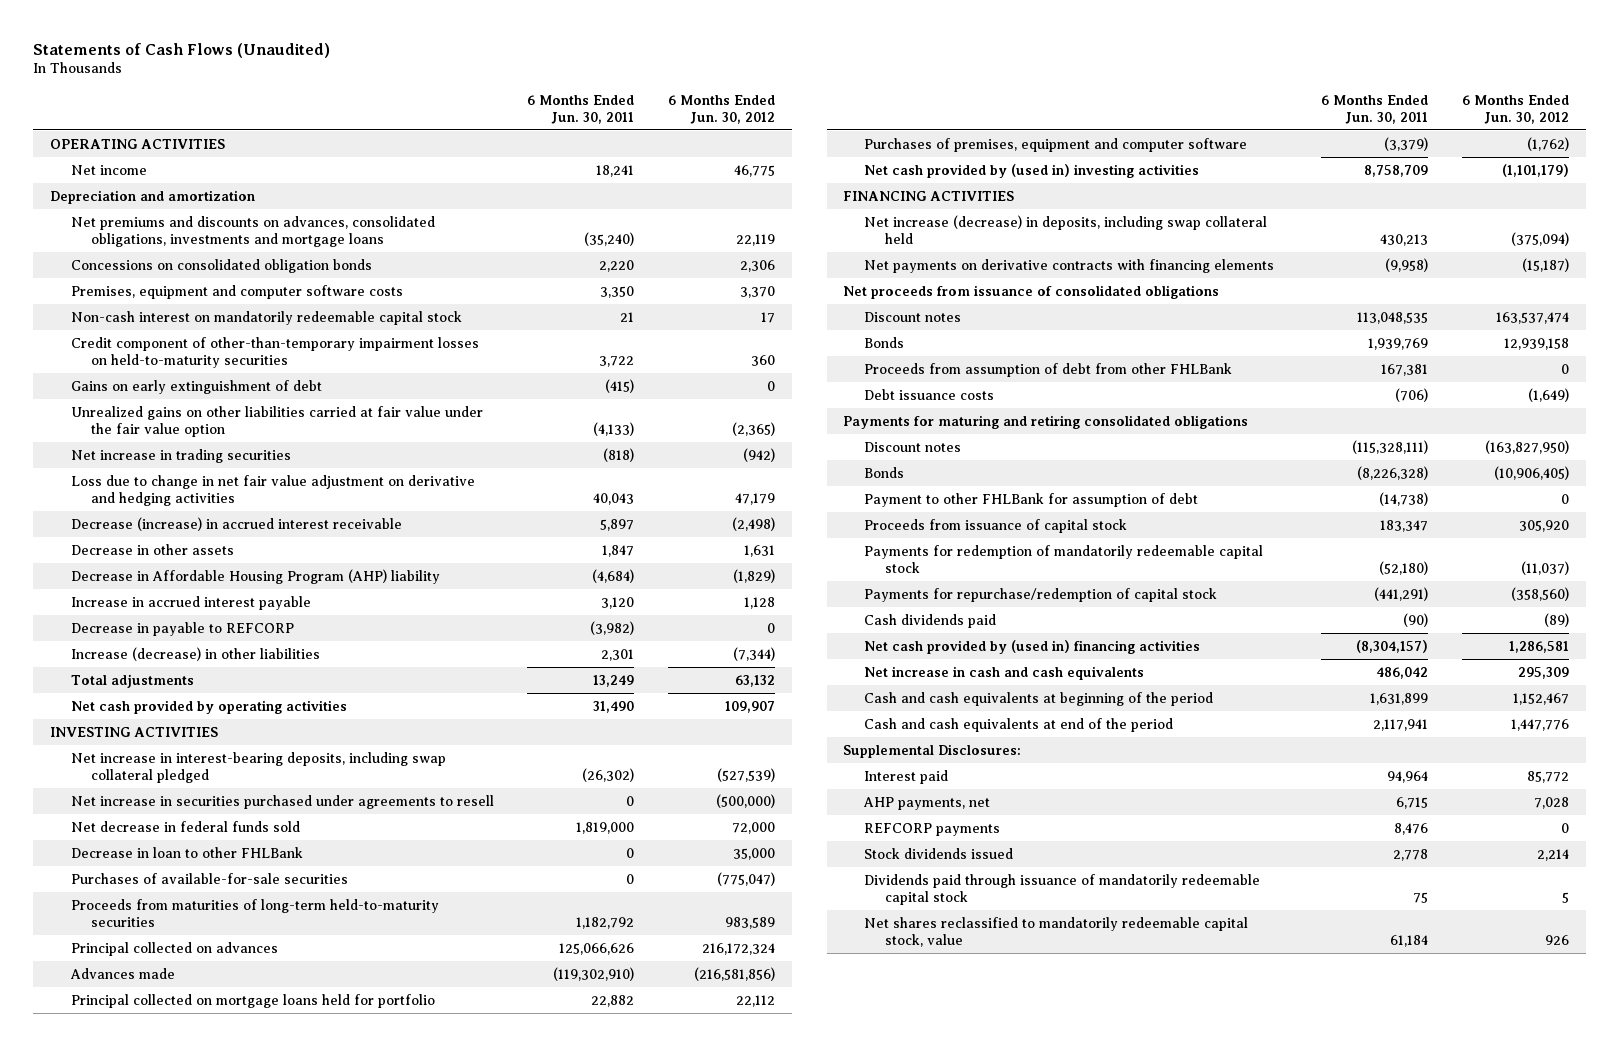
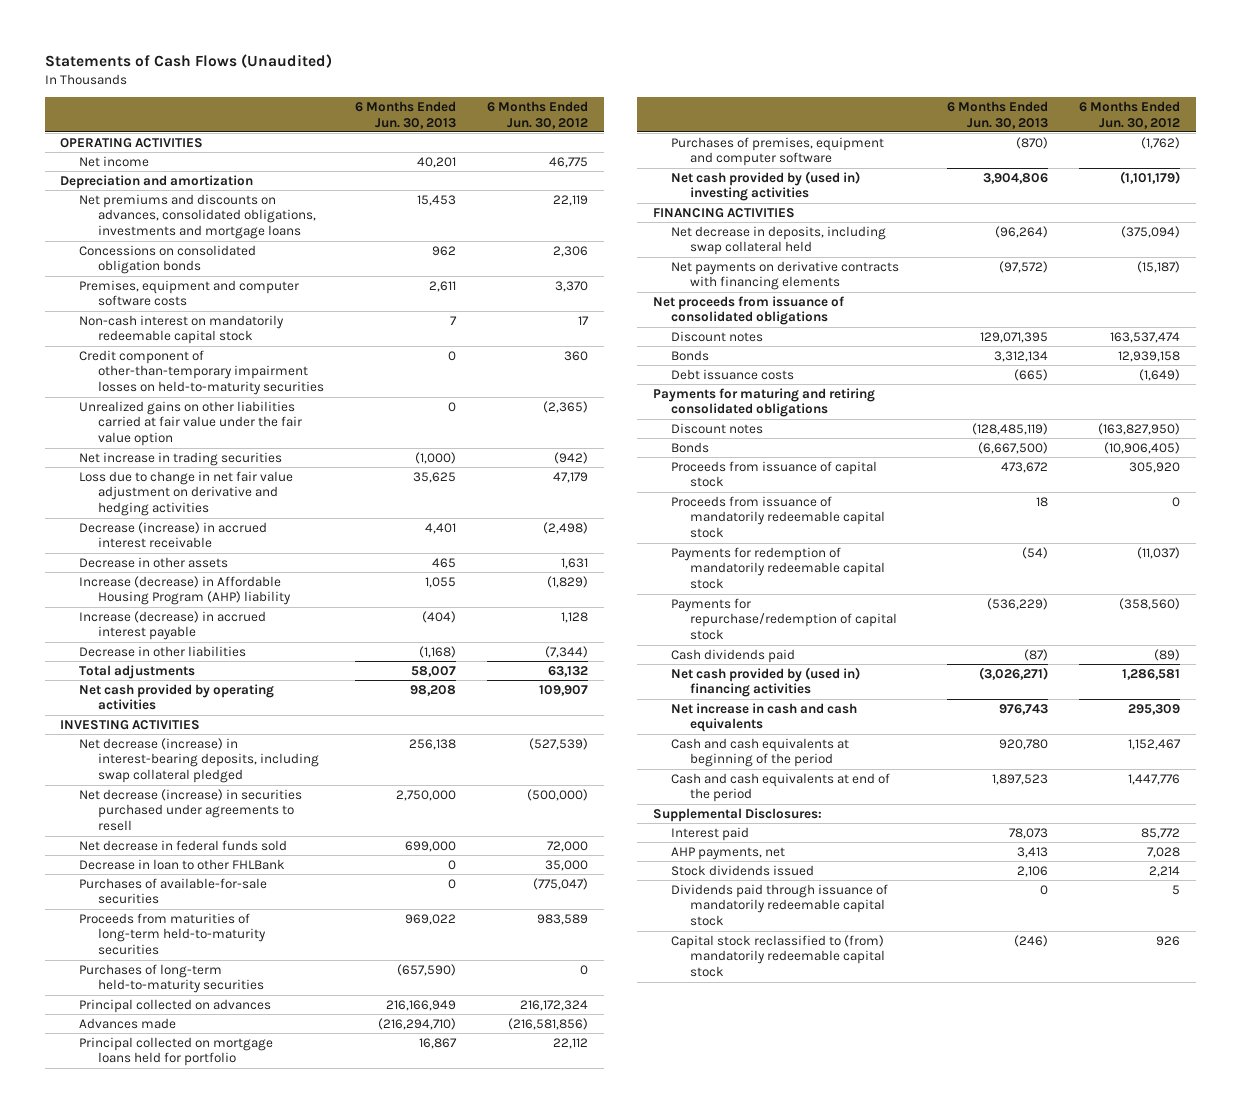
[527,94,635,124] 6 Months Ended Jun. 30, 2011 -> none
none -> [354,100,456,129] 6 Months Ended Jun. 30, 2013
[70,379,322,394] Gains on early extinguishment of debt -> none
[70,621,294,636] Decrease in payable to REFCORP -> none
[70,568,440,584] Decrease in Affordable Housing Program (AHP) liability -> [79,575,291,606] Increase (decrease) in Affordable Housing Program (AHP) liability
[70,595,311,610] Increase in accrued interest payable -> [79,610,267,641] Increase (decrease) in accrued interest payable
[70,646,320,661] Increase (decrease) in other liabilities -> [79,645,247,657] Decrease in other liabilities
[70,751,446,783] Net increase in interest-bearing deposits, including swap collateral pledged -> [79,737,319,784] Net decrease (increase) in interest-bearing deposits, including swap collateral pledged
[70,794,494,809] Net increase in securities purchased under agreements to resell -> [79,788,303,832] Net decrease (increase) in securities purchased under agreements to resell
none -> [79,963,264,994] Purchases of long-term held-to-maturity securities
[864,214,1268,244] Net increase (decrease) in deposits, including swap collateral held -> [671,225,887,256] Net decrease in deposits, including swap collateral held
[864,362,1233,377] Proceeds from assumption of debt from other FHLBank -> none
[864,492,1199,507] Payment to other FHLBank for assumption of debt -> none
none -> [671,495,885,539] Proceeds from issuance of mandatorily redeemable capital stock
[864,822,1001,836] REFCORP payments -> none
[864,916,1249,947] Net shares reclassified to mandatorily redeemable capital stock, value -> [671,934,885,978] Capital stock reclassified to (from) mandatorily redeemable capital stock

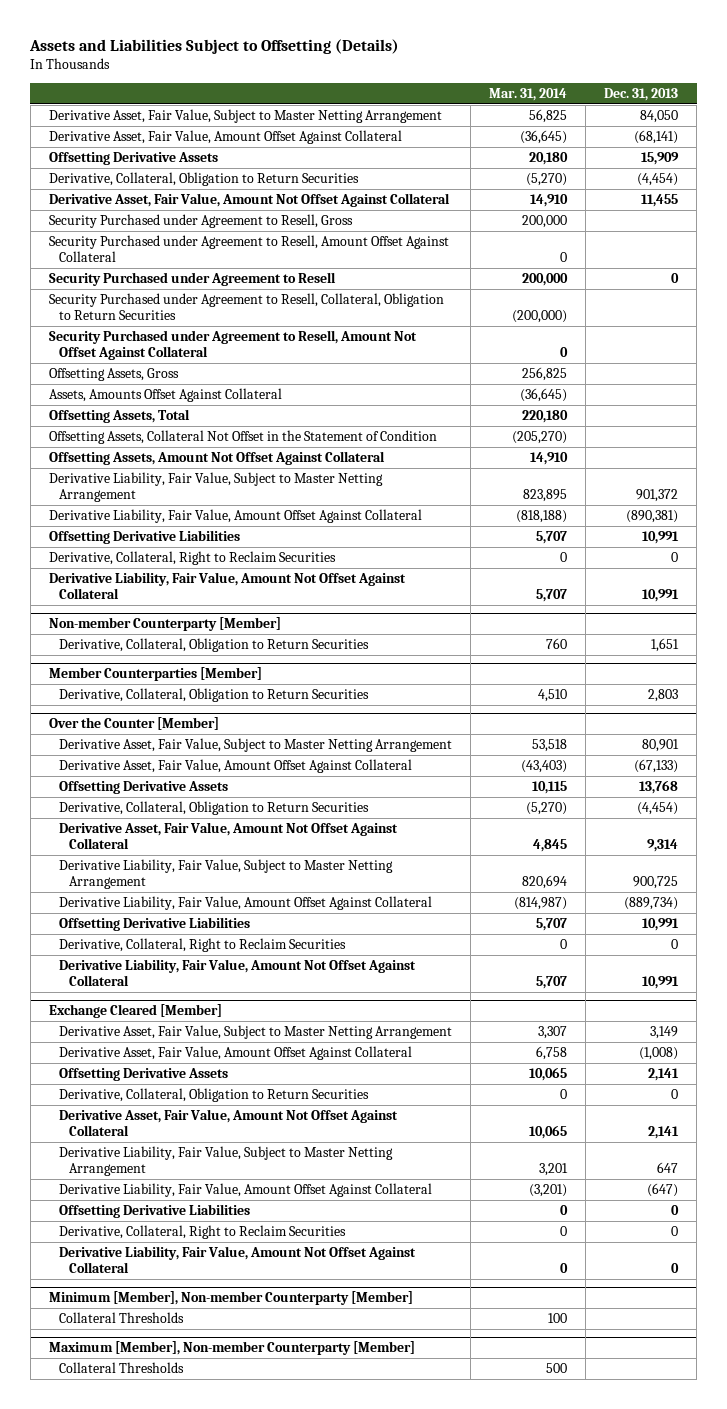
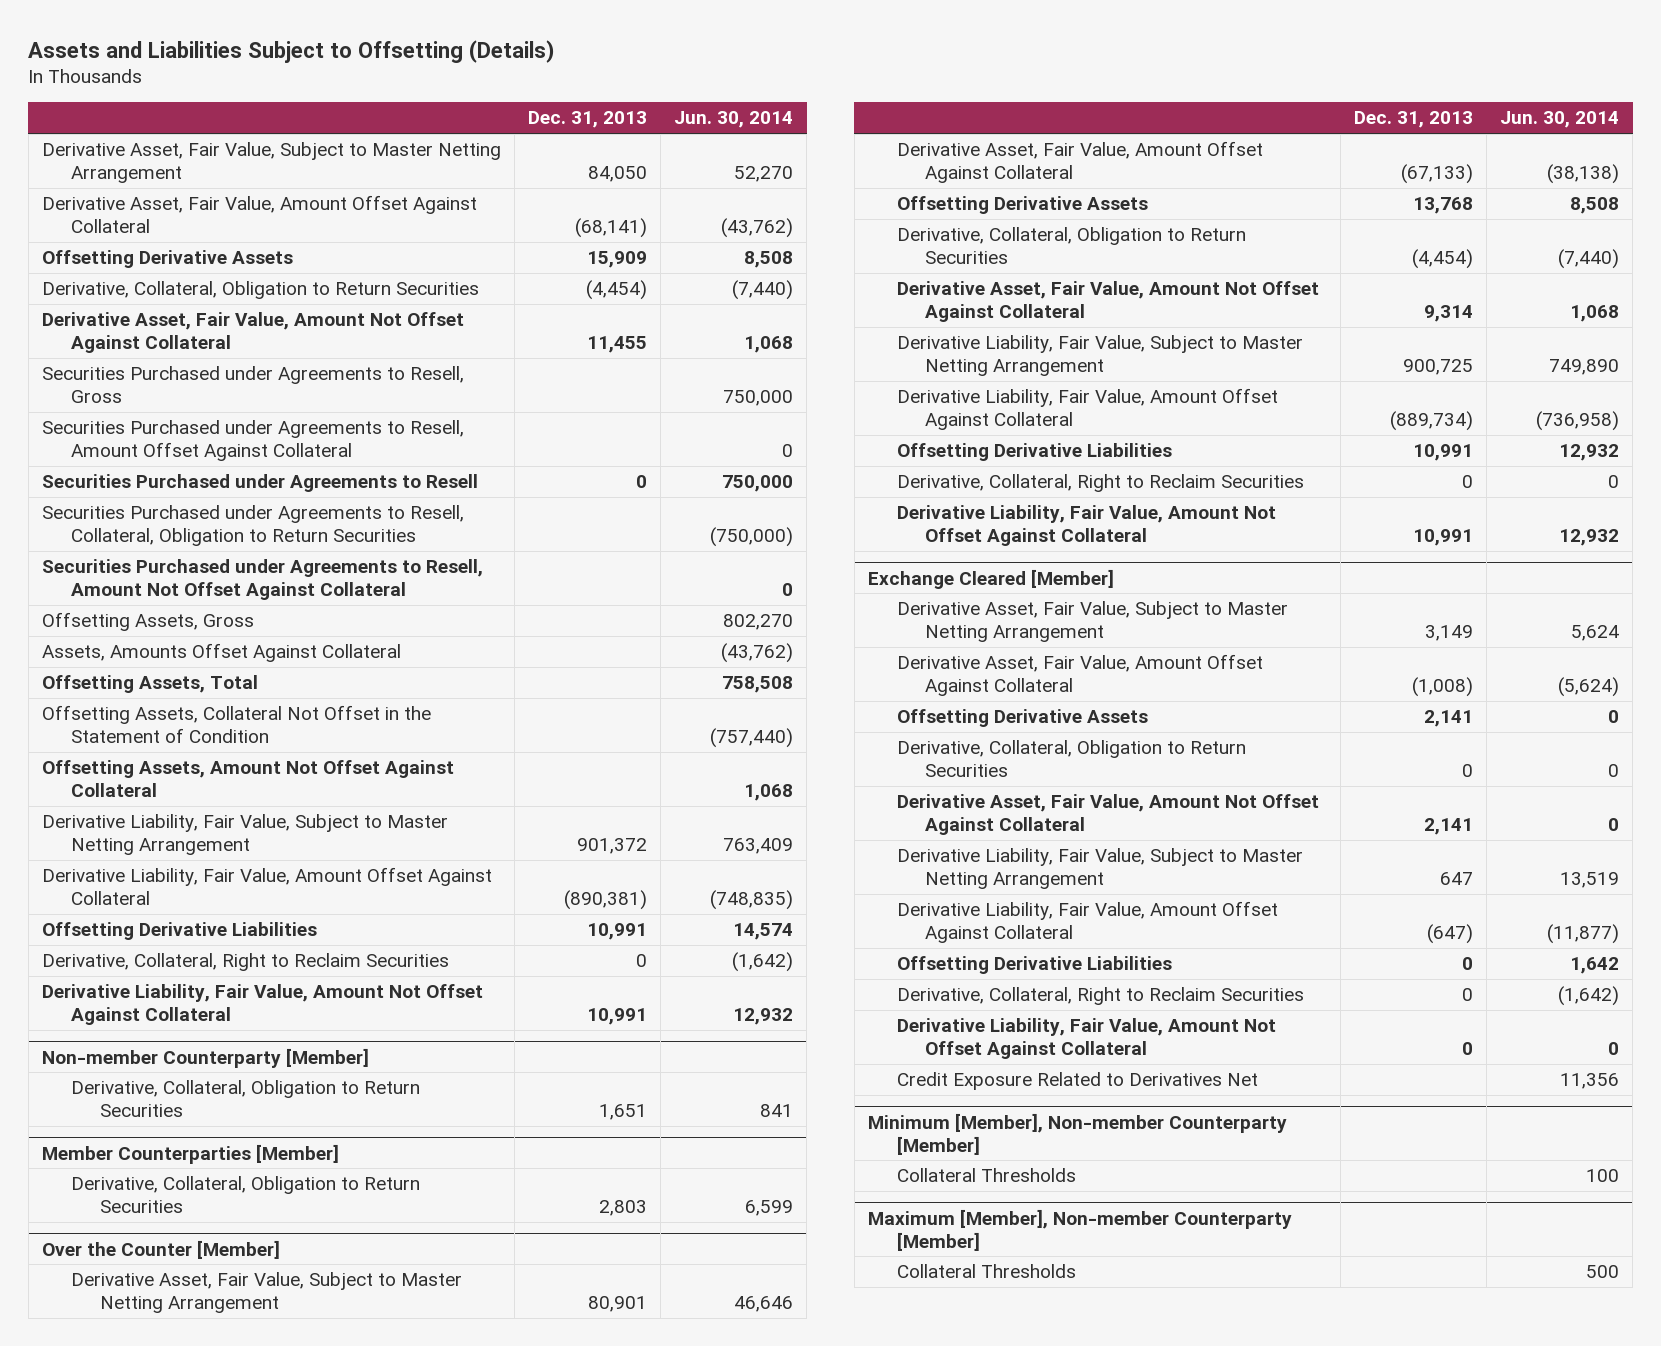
[489,87,568,101] Mar. 31, 2014 -> none
none -> [674,111,794,129] Jun. 30, 2014
[48,214,353,229] Security Purchased under Agreement to Resell, Gross -> [41,366,464,404] Securities Purchased under Agreements to Resell, Gross
[48,235,449,263] Security Purchased under Agreement to Resell, Amount Offset Against Collateral -> [41,420,464,462] Securities Purchased under Agreements to Resell, Amount Offset Against Collateral
[48,272,336,287] Security Purchased under Agreement to Resell -> [41,474,478,493] Securities Purchased under Agreements to Resell
[48,293,444,321] Security Purchased under Agreement to Resell, Collateral, Obligation to Return Securities -> [41,505,464,547] Securities Purchased under Agreements to Resell, Collateral, Obligation to Return Securities
[48,330,417,361] Security Purchased under Agreement to Resell, Amount Not Offset Against Collateral -> [41,559,483,601] Securities Purchased under Agreements to Resell, Amount Not Offset Against Collateral
none -> [896,1072,1258,1091] Credit Exposure Related to Derivatives Net

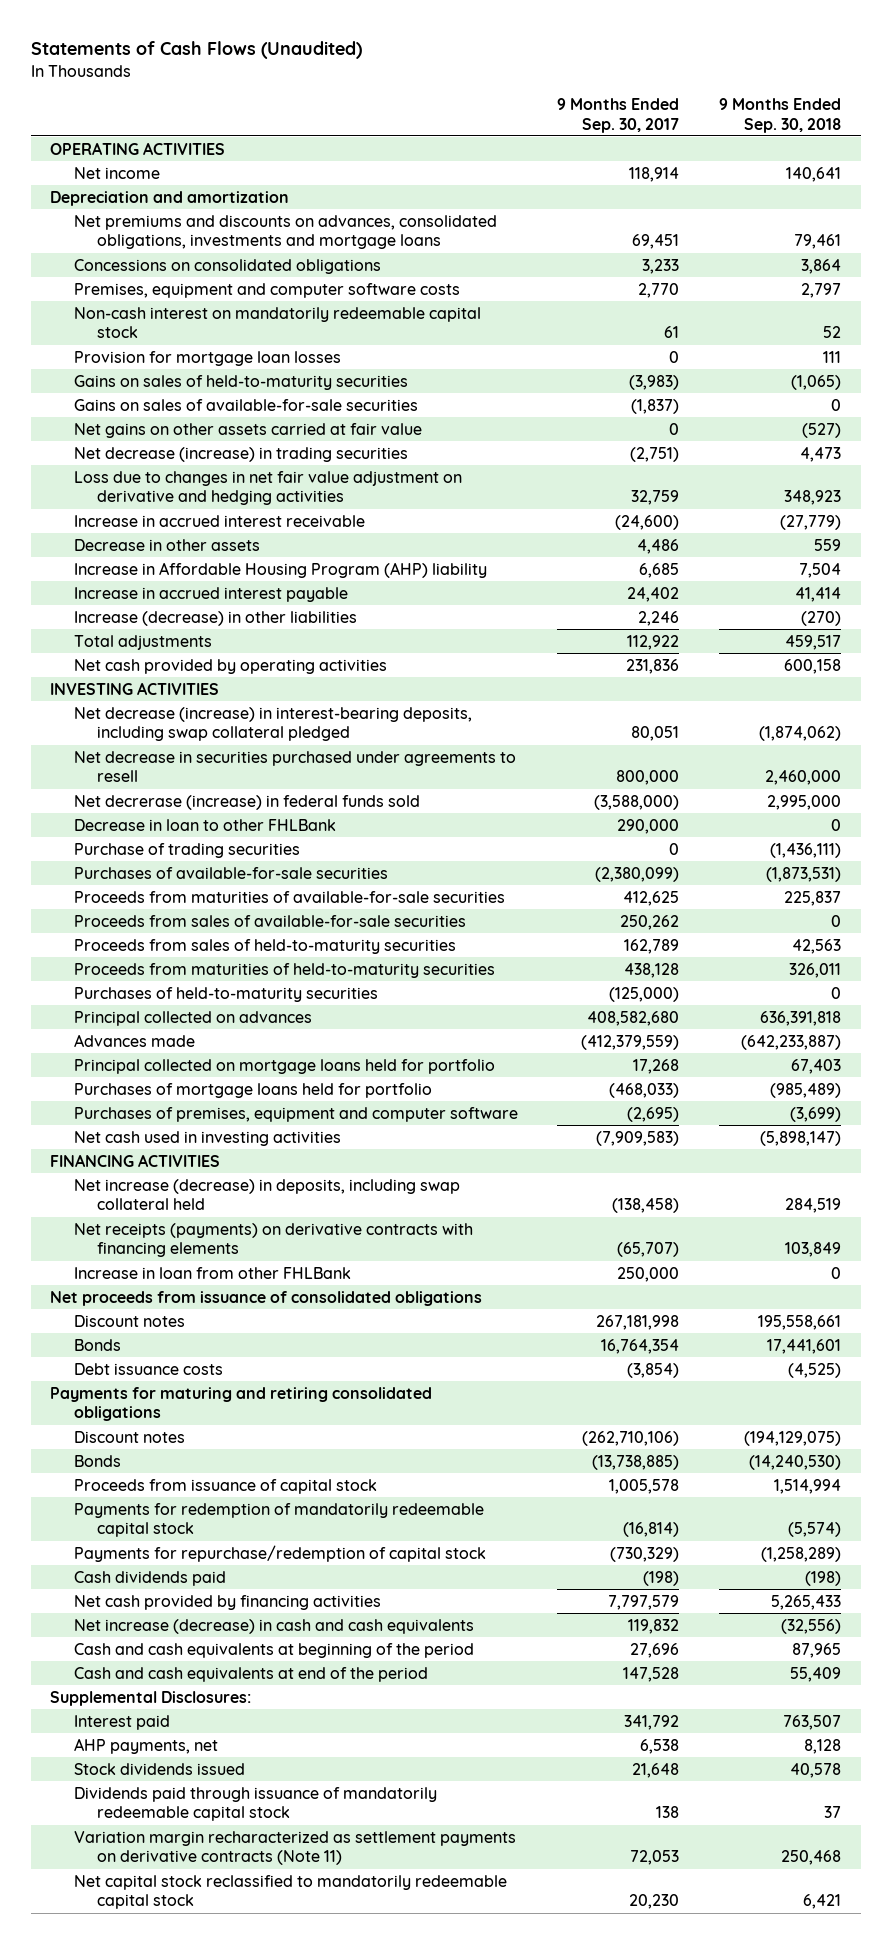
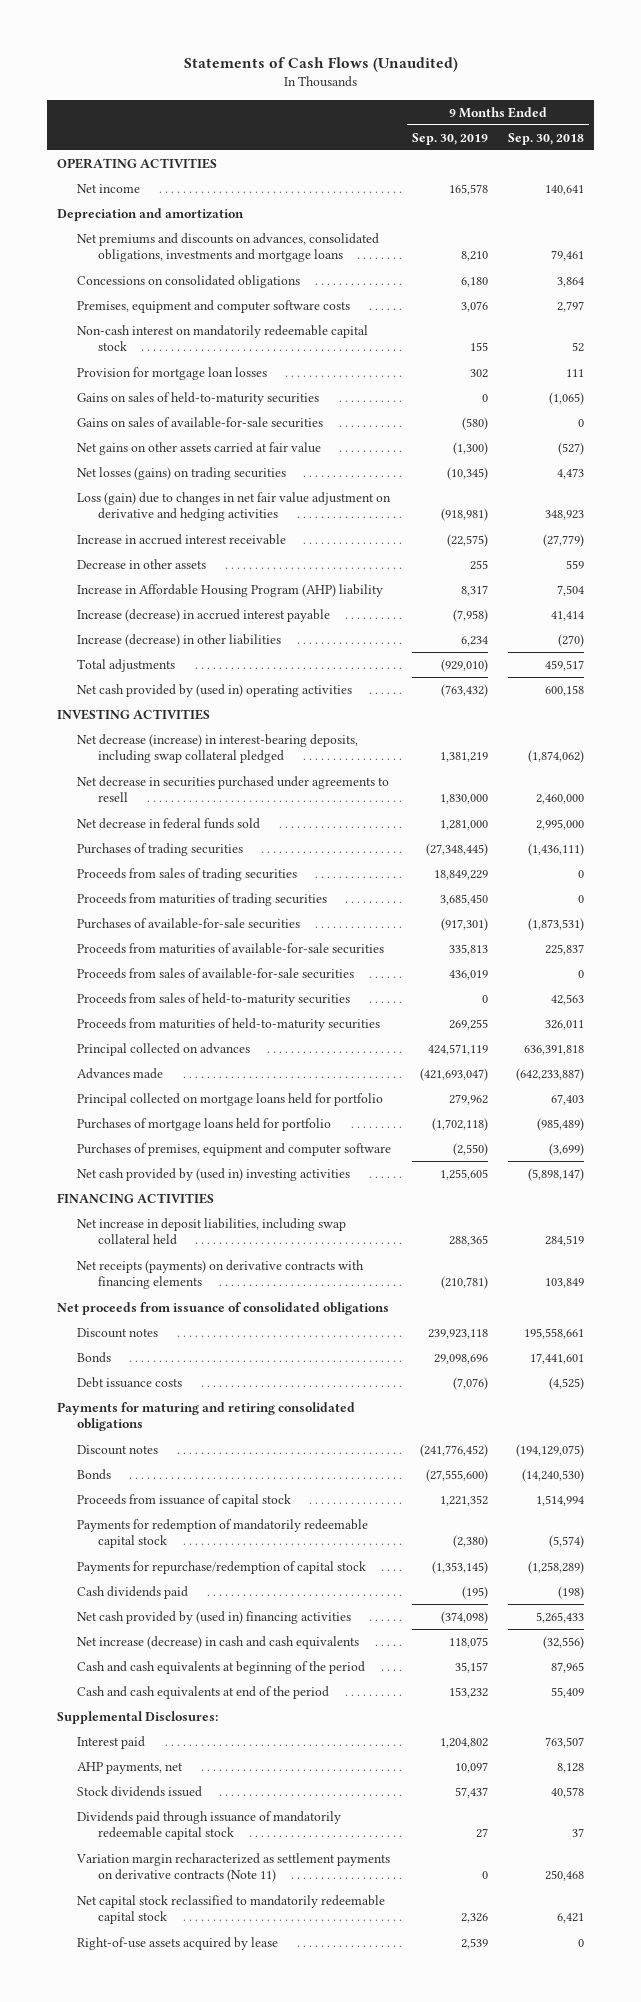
[557,97,680,133] 9 Months Ended Sep. 30, 2017 -> none
none -> [411,132,488,145] Sep. 30, 2019
[73,446,408,462] Net decrease (increase) in trading securities -> [77,467,287,481] Net losses (gains) on trading securities
[73,470,462,506] Loss due to changes in net fair value adjustment on derivative and hedging activities -> [77,492,392,522] Loss (gain) due to changes in net fair value adjustment on derivative and hedging activities
[73,586,348,602] Increase in accrued interest payable -> [77,609,331,623] Increase (decrease) in accrued interest payable
[73,658,387,674] Net cash provided by operating activities -> [77,684,353,698] Net cash provided by (used in) operating activities
[73,818,336,831] Decrease in loan to other FHLBank -> none
[73,794,420,810] Net decrerase (increase) in federal funds sold -> [77,818,261,830] Net decrease in federal funds sold
none -> [77,843,244,857] Purchases of trading securities
[73,842,300,858] Purchase of trading securities -> [77,868,298,882] Proceeds from sales of trading securities
[770,842,842,858] (1,436,111) -> [578,870,585,879] 0
none -> [77,893,328,907] Proceeds from maturities of trading securities
[73,986,378,1002] Purchases of held-to-maturity securities -> none
[73,1130,341,1146] Net cash used in investing activities -> [77,1168,351,1182] Net cash provided by (used in) investing activities
[73,1178,460,1211] Net increase (decrease) in deposits, including swap collateral held -> [77,1218,347,1246] Net increase in deposit liabilities, including swap collateral held
[73,1266,351,1279] Increase in loan from other FHLBank -> none
[73,1594,381,1610] Net cash provided by financing activities -> [77,1611,352,1625] Net cash provided by (used in) financing activities
none -> [77,1937,279,1951] Right-of-use assets acquired by lease

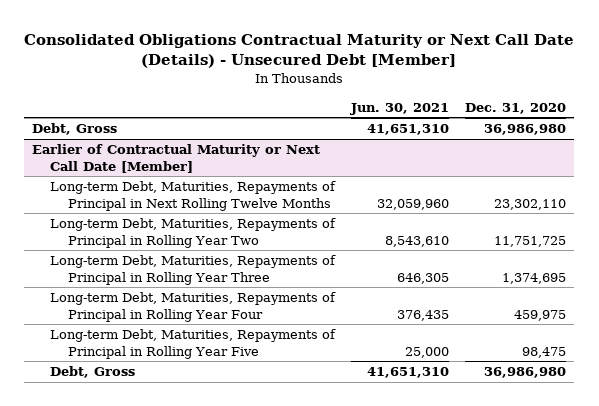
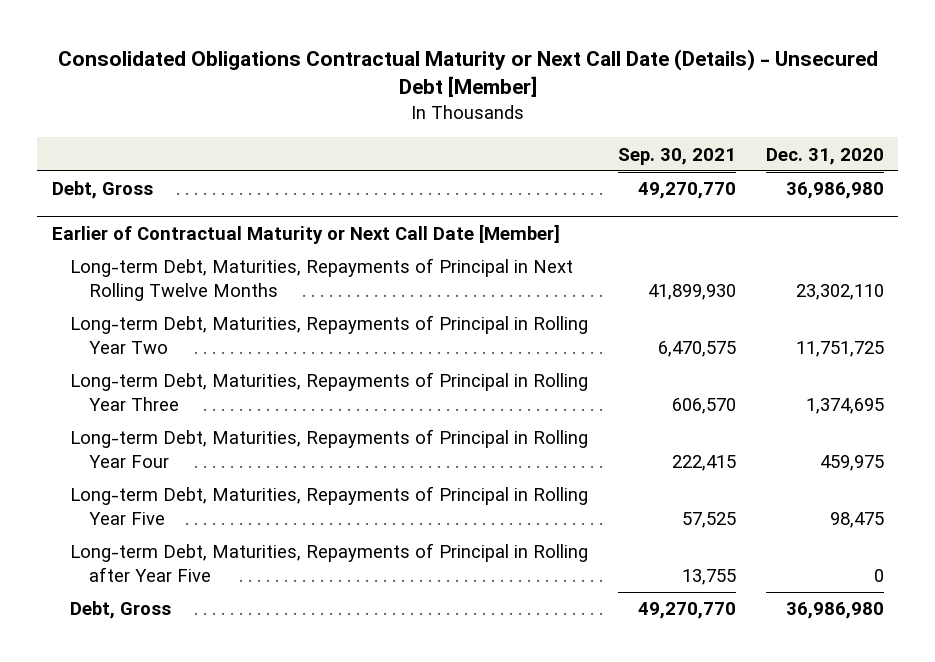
[350,102,450,115] Jun. 30, 2021 -> none
none -> [617,147,736,165] Sep. 30, 2021
none -> [70,543,589,582] Long-term Debt, Maturities, Repayments of Principal in Rolling after Year Five

